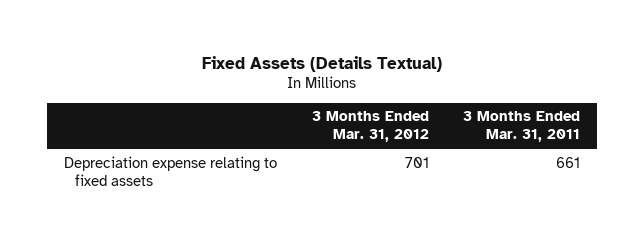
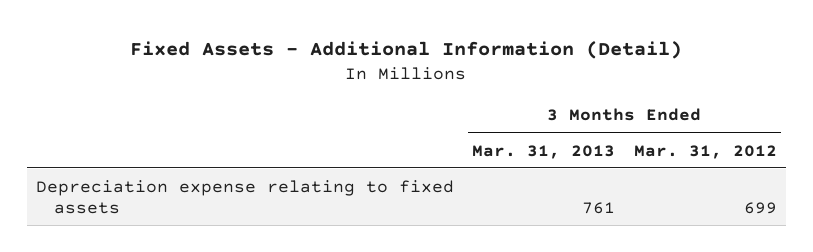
[202,55,443,72] Fixed Assets (Details Textual) -> [130,41,683,60] Fixed Assets - Additional Information (Detail)
[463,111,581,143] 3 Months Ended Mar. 31, 2011 -> none
none -> [472,144,616,159] Mar. 31, 2013
[404,156,429,168] 701 -> [743,202,777,215] 699

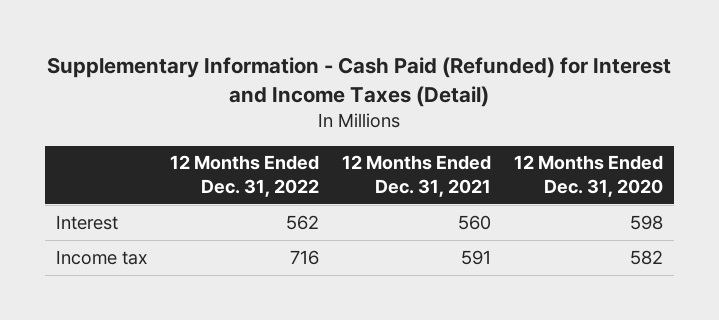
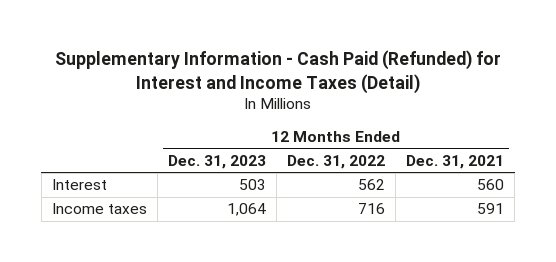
[513,155,663,198] 12 Months Ended Dec. 31, 2020 -> none
none -> [167,154,266,169] Dec. 31, 2023
[56,249,148,265] Income tax -> [51,203,147,215] Income taxes

